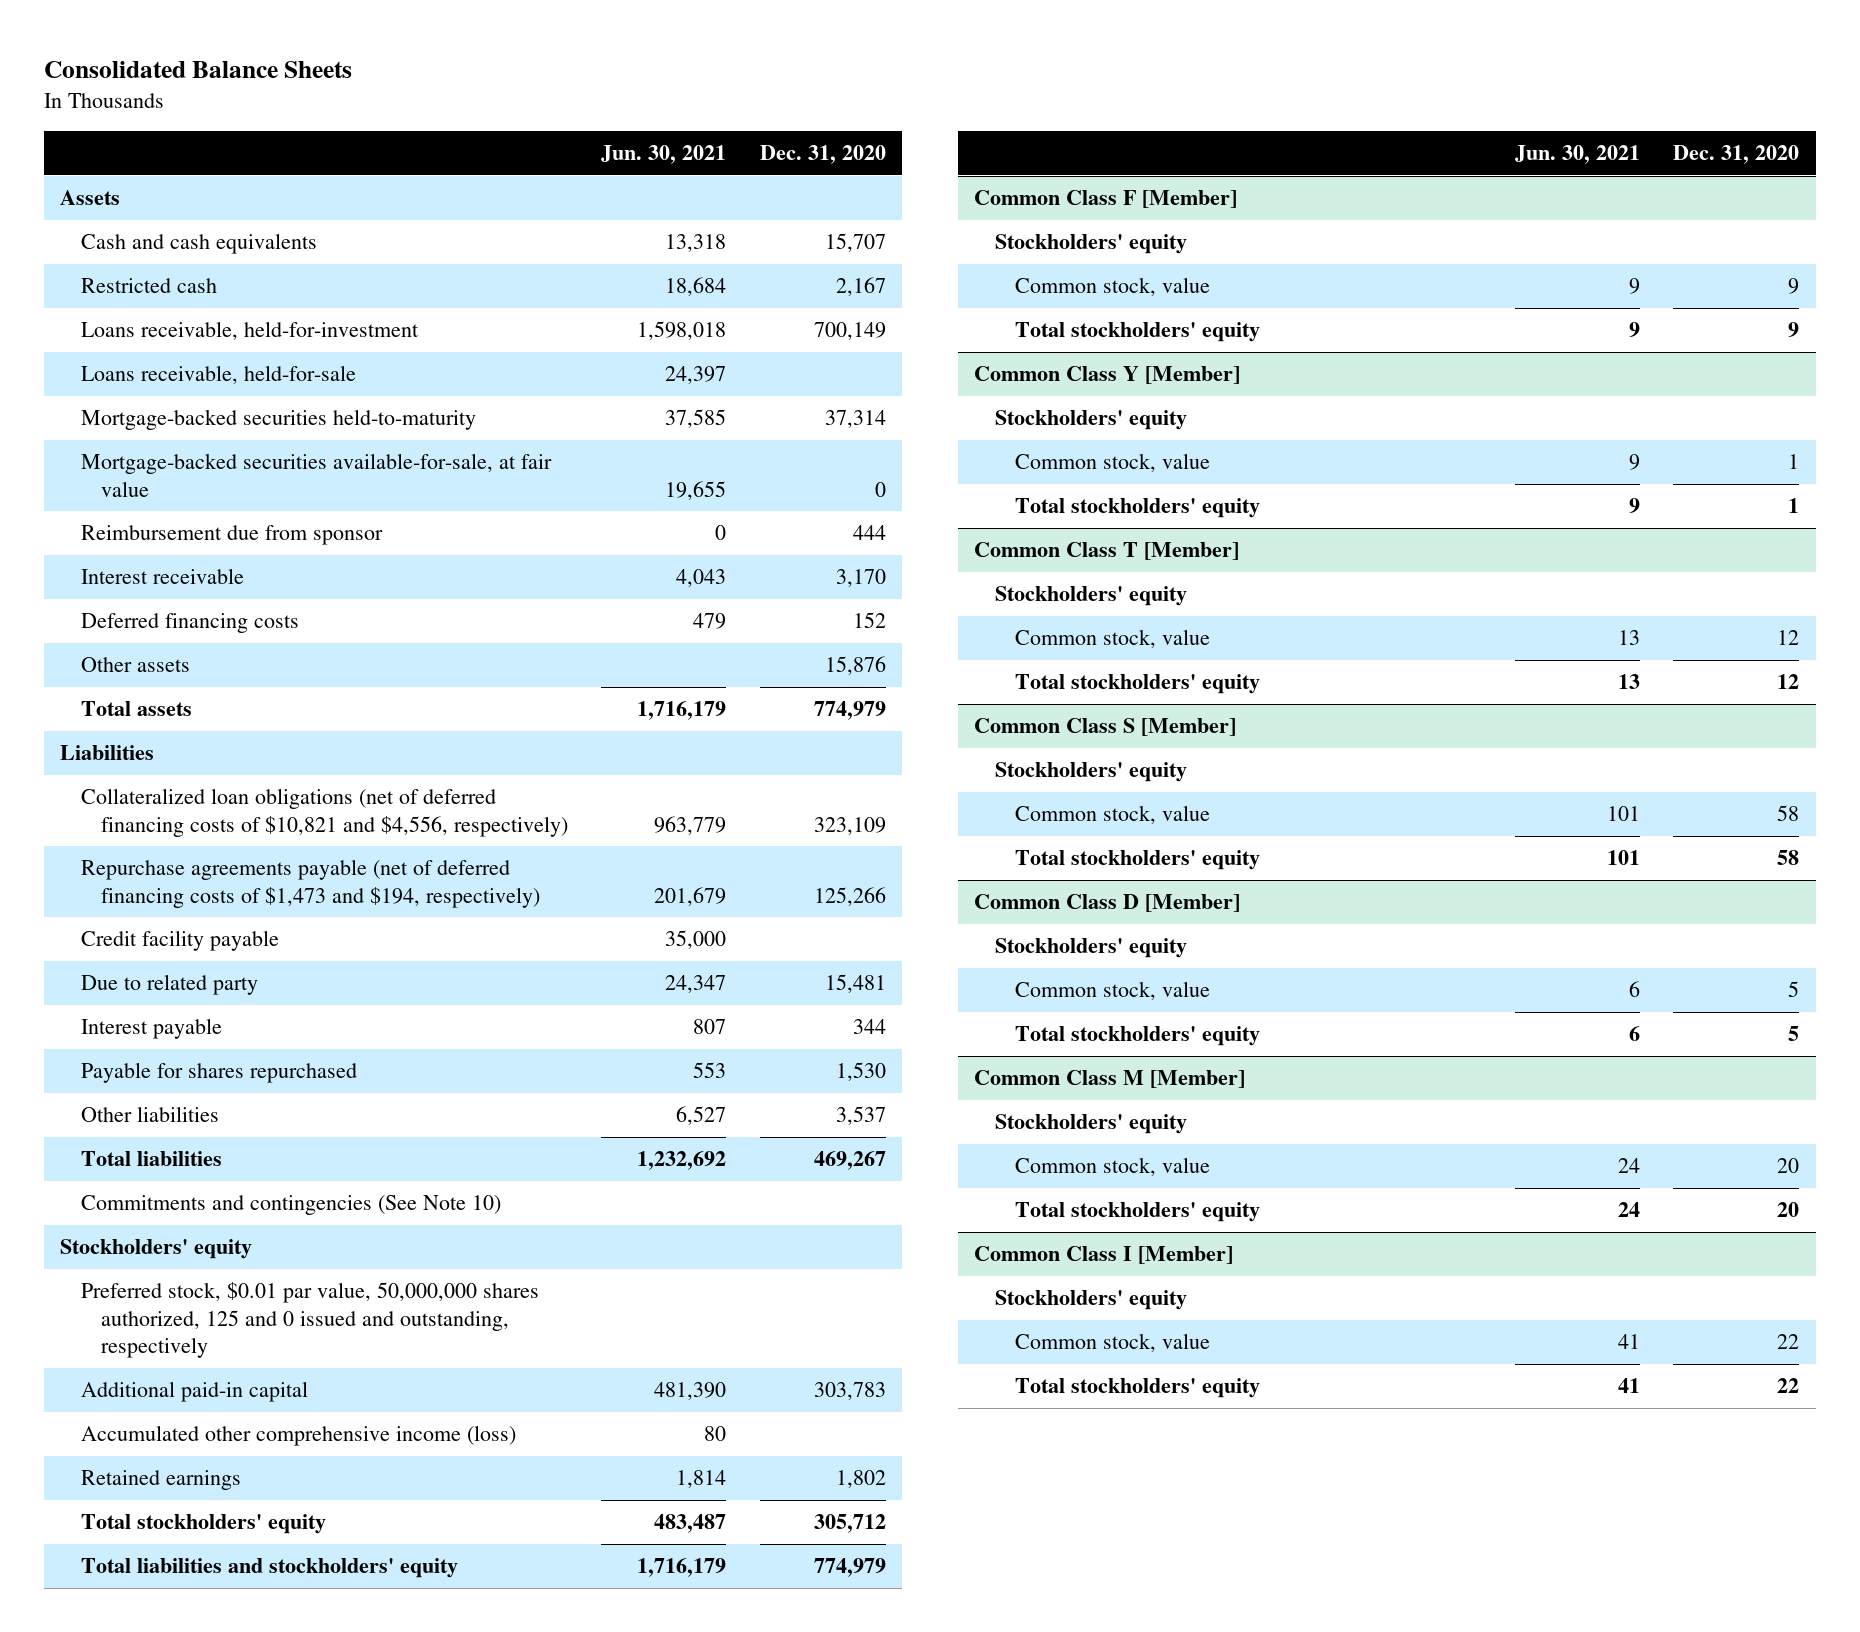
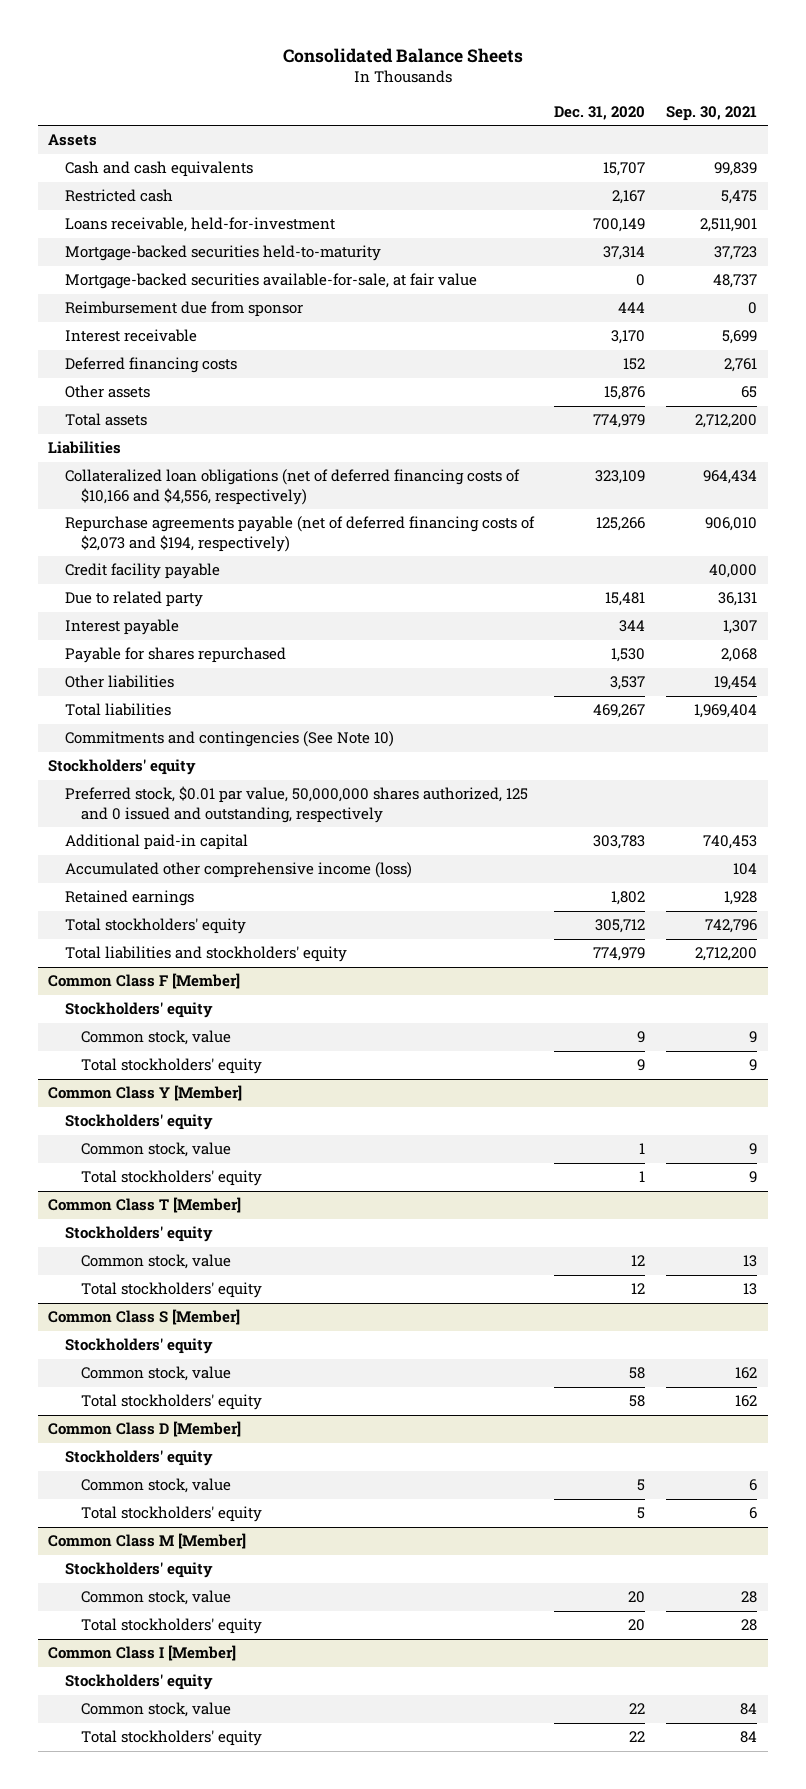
[601,144,727,164] Jun. 30, 2021 -> none
none -> [666,105,758,121] Sep. 30, 2021
[80,365,356,385] Loans receivable, held-for-sale -> none
[80,788,569,837] Collateralized loan obligations (net of deferred financing costs of $10,821 and $4,556, respectively) -> [64,469,520,505] Collateralized loan obligations (net of deferred financing costs of $10,166 and $4,556, respectively)
[80,859,541,908] Repurchase agreements payable (net of deferred financing costs of $1,473 and $194, respectively) -> [64,516,535,552] Repurchase agreements payable (net of deferred financing costs of $2,073 and $194, respectively)

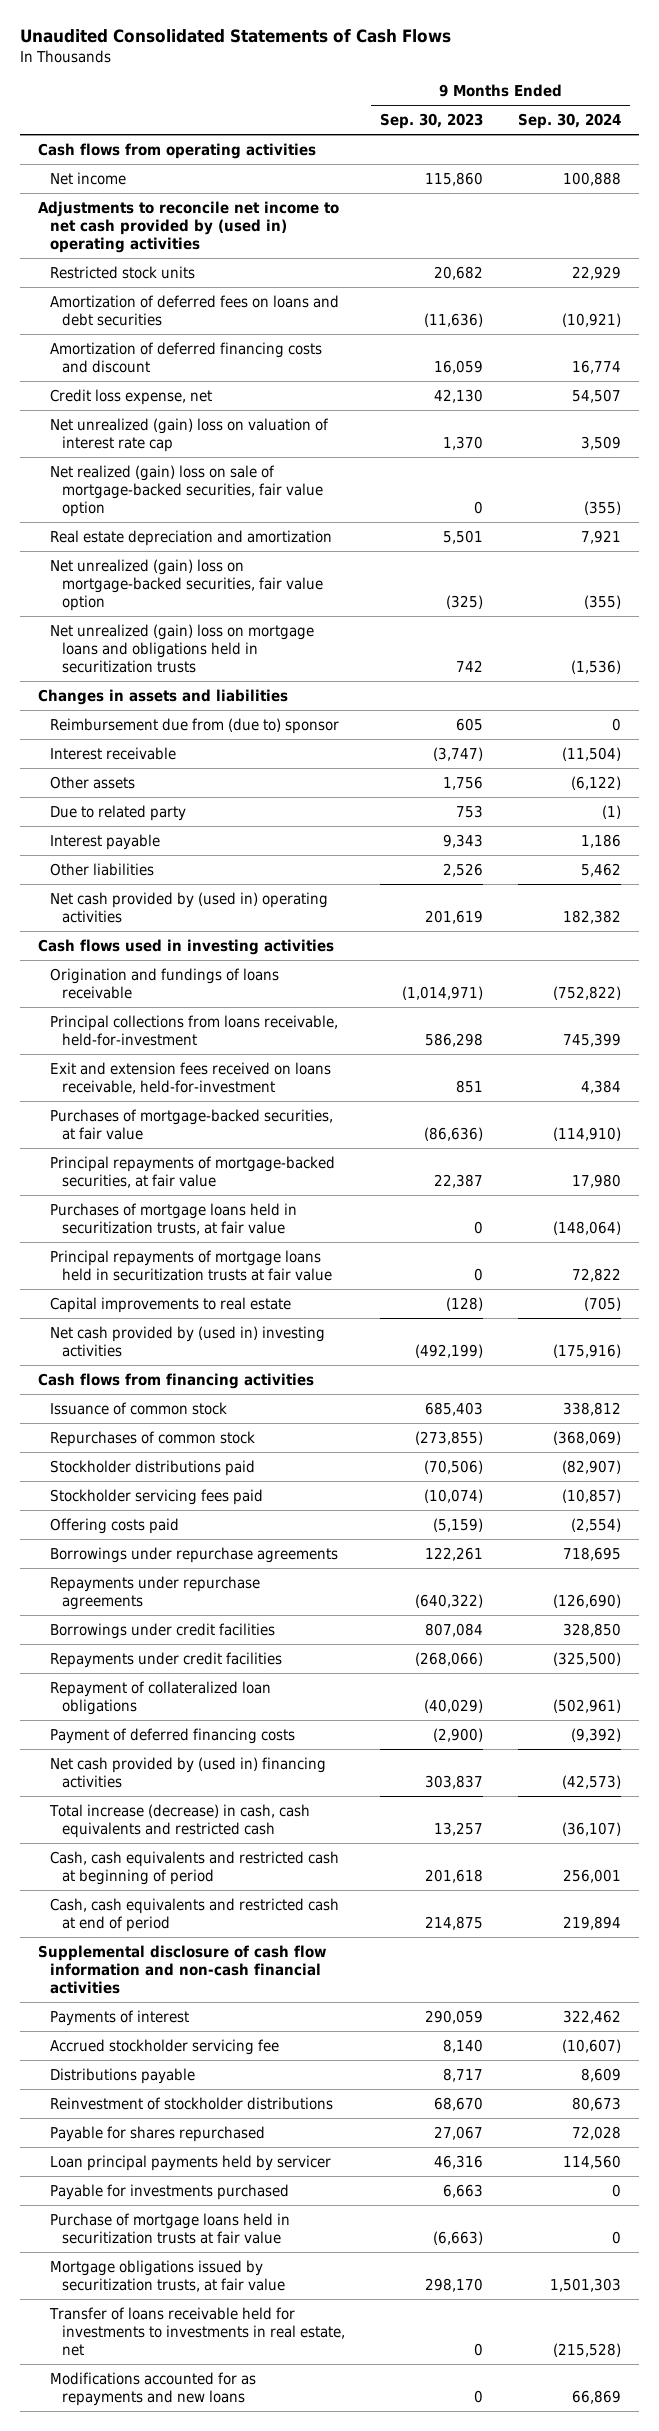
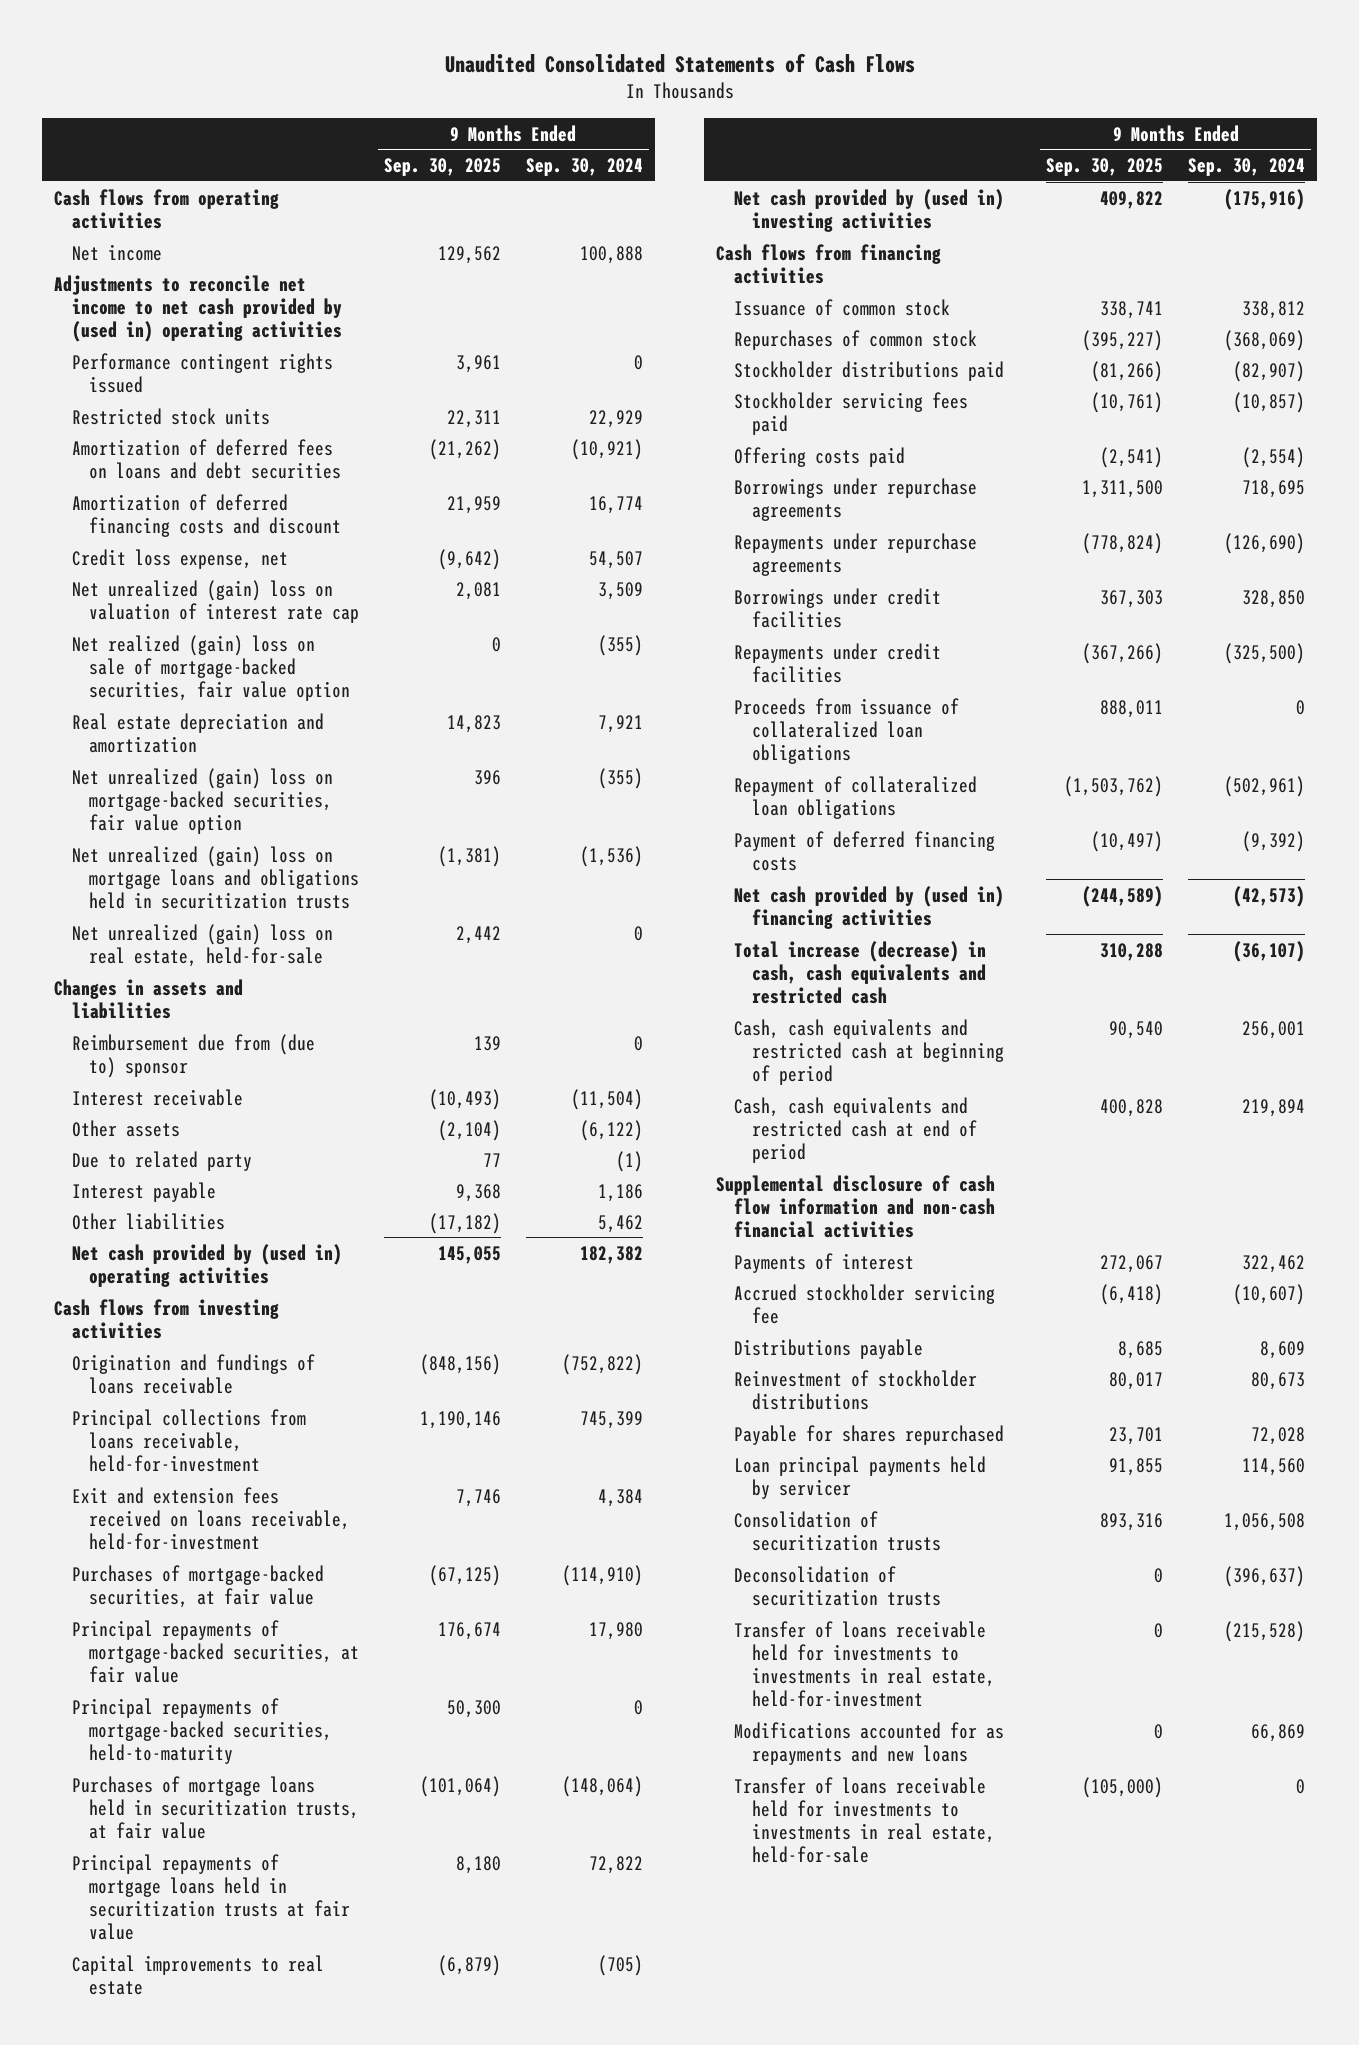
[380,112,484,129] Sep. 30, 2023 -> none
none -> [384,158,502,177] Sep. 30, 2025
none -> [71,352,333,393] Performance contingent rights issued
none -> [71,923,333,967] Net unrealized (gain) loss on real estate, held-for-sale
[37,938,334,955] Cash flows used in investing activities -> [54,1298,280,1339] Cash flows from investing activities
none -> [71,1697,333,1765] Principal repayments of mortgage-backed securities, held-to-maturity
none -> [734,697,960,765] Proceeds from issuance of collateralized loan obligations
[49,2183,289,2200] Payable for investments purchased -> none
[49,2212,290,2244] Purchase of mortgage loans held in securitization trusts at fair value -> none
[49,2259,286,2292] Mortgage obligations issued by securitization trusts, at fair value -> none
none -> [734,1510,941,1551] Consolidation of securitization trusts
none -> [734,1565,941,1606] Deconsolidation of securitization trusts
[48,2306,346,2356] Transfer of loans receivable held for investments to investments in real estate, net -> [734,1620,995,1708] Transfer of loans receivable held for investments to investments in real estate, held-for-investment
none -> [734,1776,995,1864] Transfer of loans receivable held for investments to investments in real estate, held-for-sale

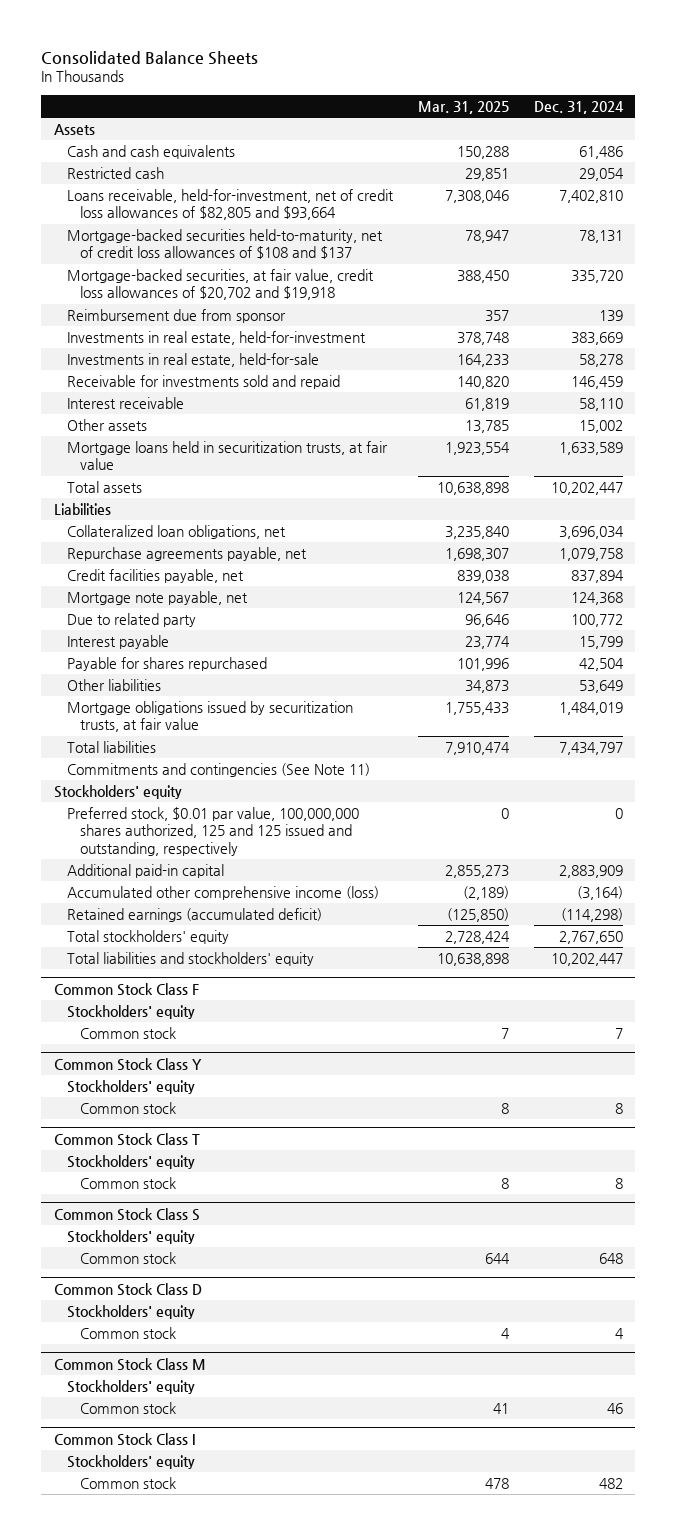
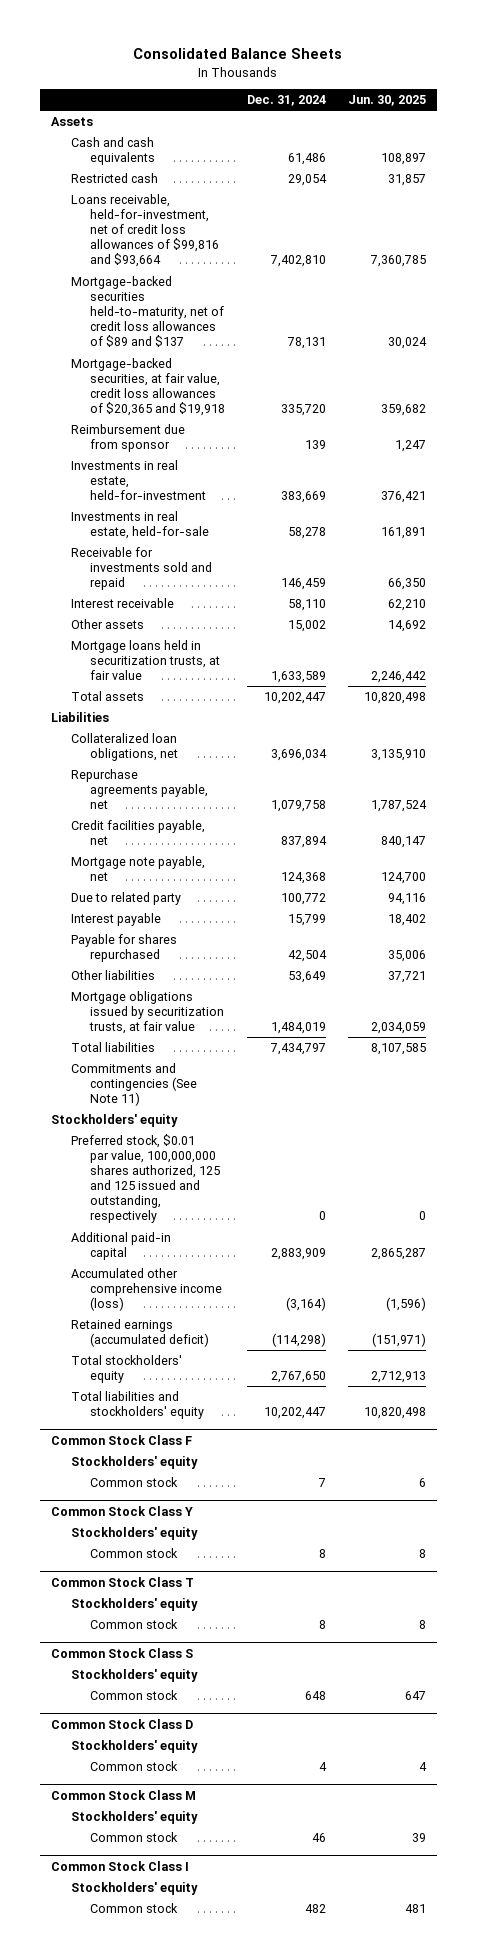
[417,100,509,114] Mar. 31, 2025 -> none
none -> [347,95,426,107] Jun. 30, 2025
[66,188,394,221] Loans receivable, held-for-investment, net of credit loss allowances of $82,805 and $93,664 -> [70,194,220,268] Loans receivable, held-for-investment, net of credit loss allowances of $99,816 and $93,664
[66,228,383,260] Mortgage-backed securities held-to-maturity, net of credit loss allowances of $108 and $137 -> [70,276,225,348] Mortgage-backed securities held-to-maturity, net of credit loss allowances of $89 and $137
[66,268,374,301] Mortgage-backed securities, at fair value, credit loss allowances of $20,702 and $19,918 -> [70,358,226,417] Mortgage-backed securities, at fair value, credit loss allowances of $20,365 and $19,918

